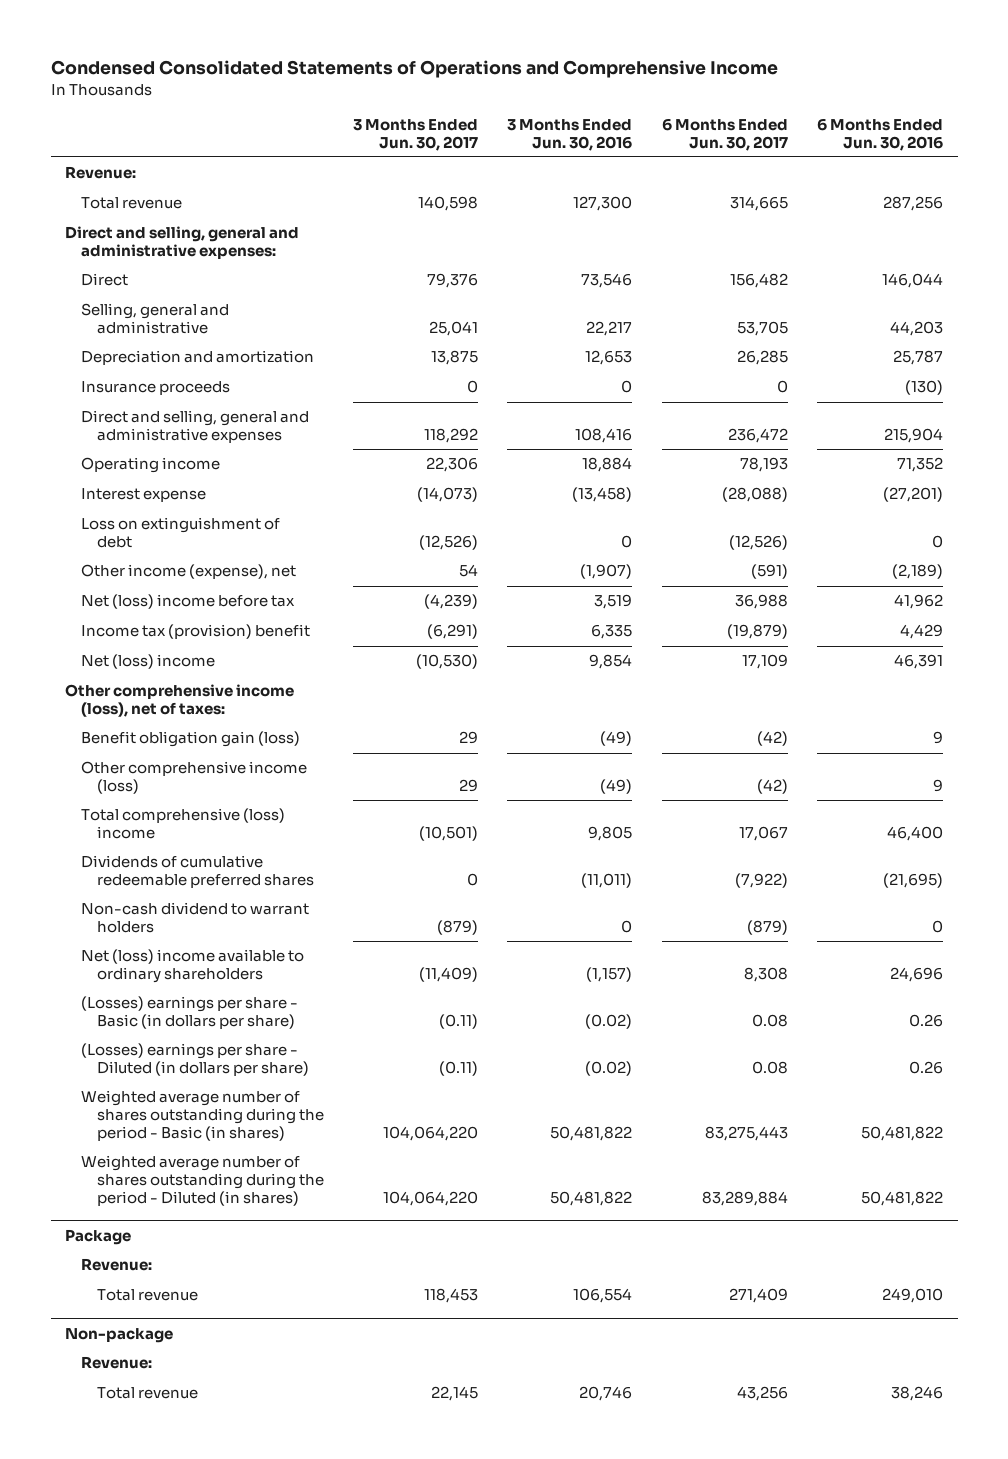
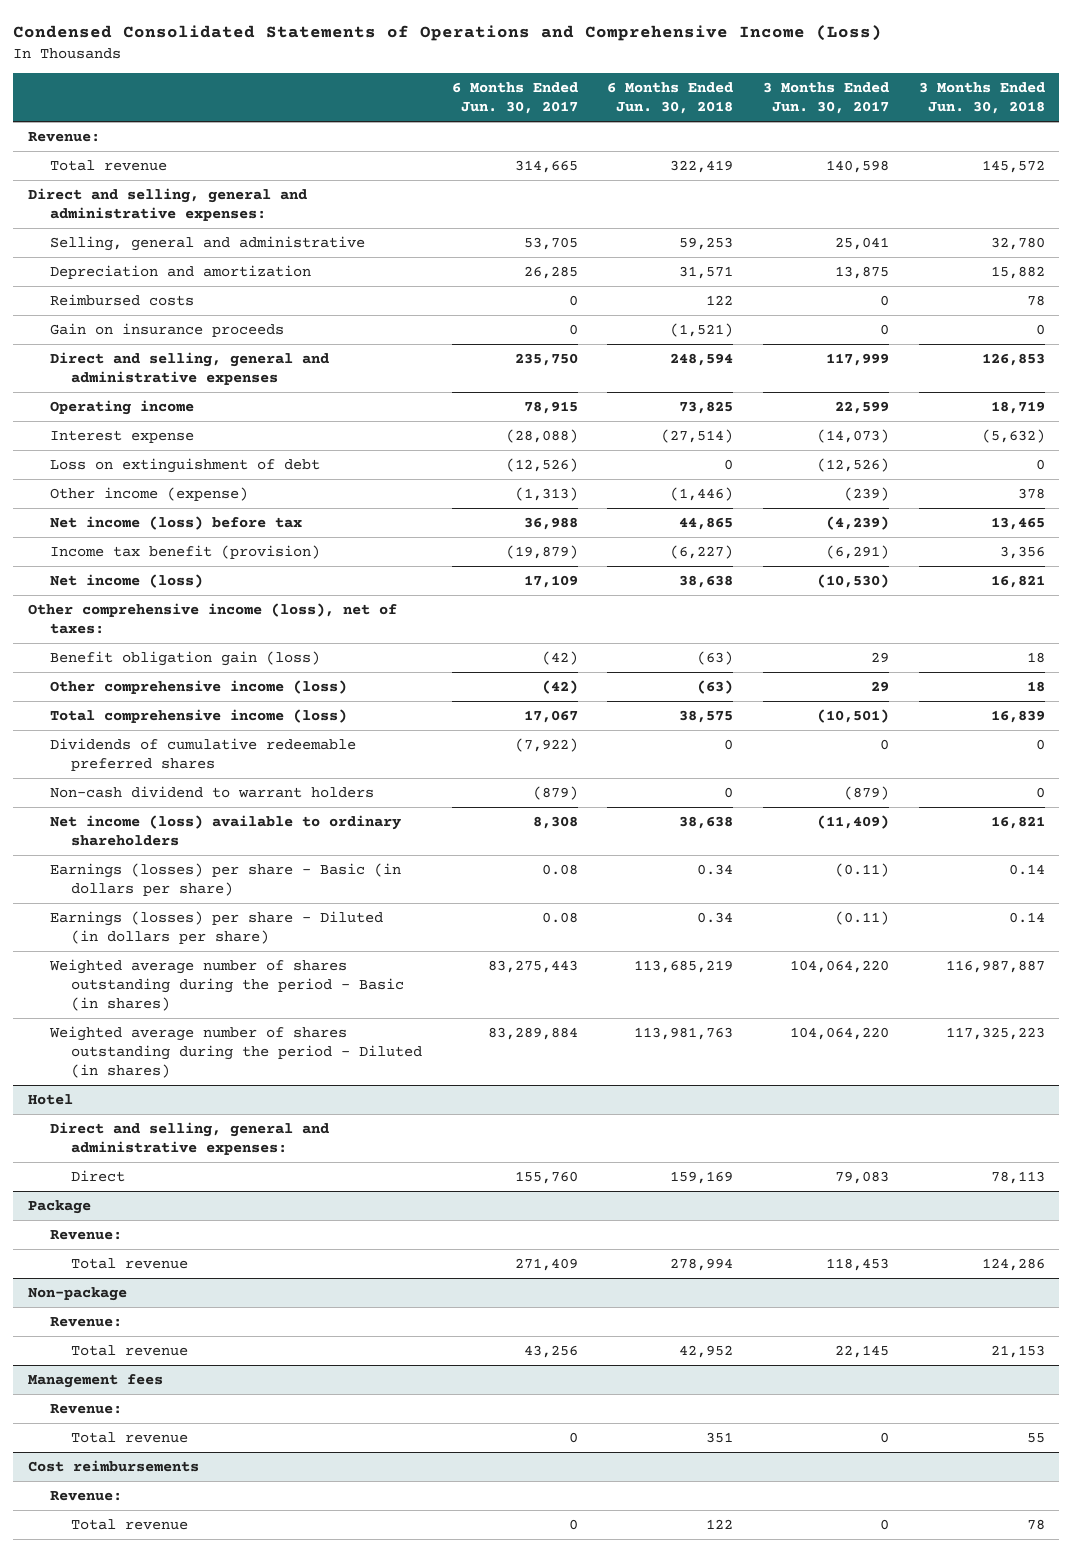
[50,60,778,79] Condensed Consolidated Statements of Operations and Comprehensive Income -> [13,25,883,42] Condensed Consolidated Statements of Operations and Comprehensive Income (Loss)
[507,119,633,151] 3 Months Ended Jun. 30, 2016 -> none
[817,118,944,151] 6 Months Ended Jun. 30, 2016 -> none
none -> [607,82,734,115] 6 Months Ended Jun. 30, 2018
none -> [918,82,1045,115] 3 Months Ended Jun. 30, 2018
[81,273,129,287] Direct -> none
none -> [49,294,194,307] Reimbursed costs
[81,381,231,396] Insurance proceeds -> [49,323,284,338] Gain on insurance proceeds
[424,428,479,444] 118,292 -> [825,353,889,367] 117,999
[727,428,788,444] 236,472 -> [514,353,578,367] 235,750
[426,457,479,473] 22,306 -> [834,401,889,415] 22,599
[739,457,788,473] 78,193 -> [523,401,578,415] 78,915
[81,564,297,580] Other income (expense), net -> [49,487,248,502] Other income (expense)
[459,564,479,578] 54 -> [843,487,889,502] (239)
[750,564,788,580] (591) -> [514,487,578,502] (1,313)
[81,594,296,610] Net (loss) income before tax -> [49,516,302,531] Net income (loss) before tax
[81,624,311,640] Income tax (provision) benefit -> [49,545,320,560] Income tax benefit (provision)
[81,654,216,670] Net (loss) income -> [49,574,203,589] Net income (loss)
[81,808,286,840] Total comprehensive (loss) income -> [49,709,347,724] Total comprehensive income (loss)
[81,949,305,984] Net (loss) income available to ordinary shareholders -> [49,815,401,847] Net income (loss) available to ordinary shareholders
[81,996,299,1030] (Losses) earnings per share - Basic (in dollars per share) -> [49,863,401,897] Earnings (losses) per share - Basic (in dollars per share)
[81,1043,309,1077] (Losses) earnings per share - Diluted (in dollars per share) -> [49,911,383,945] Earnings (losses) per share - Diluted (in dollars per share)
none -> [28,1094,74,1106] Hotel
none -> [49,1122,329,1156] Direct and selling, general and administrative expenses:
none -> [70,1170,125,1183] Direct
none -> [28,1374,164,1389] Management fees
none -> [49,1404,122,1415] Revenue:
none -> [70,1432,188,1444] Total revenue
none -> [28,1460,200,1473] Cost reimbursements
none -> [49,1491,122,1502] Revenue:
none -> [70,1519,188,1531] Total revenue

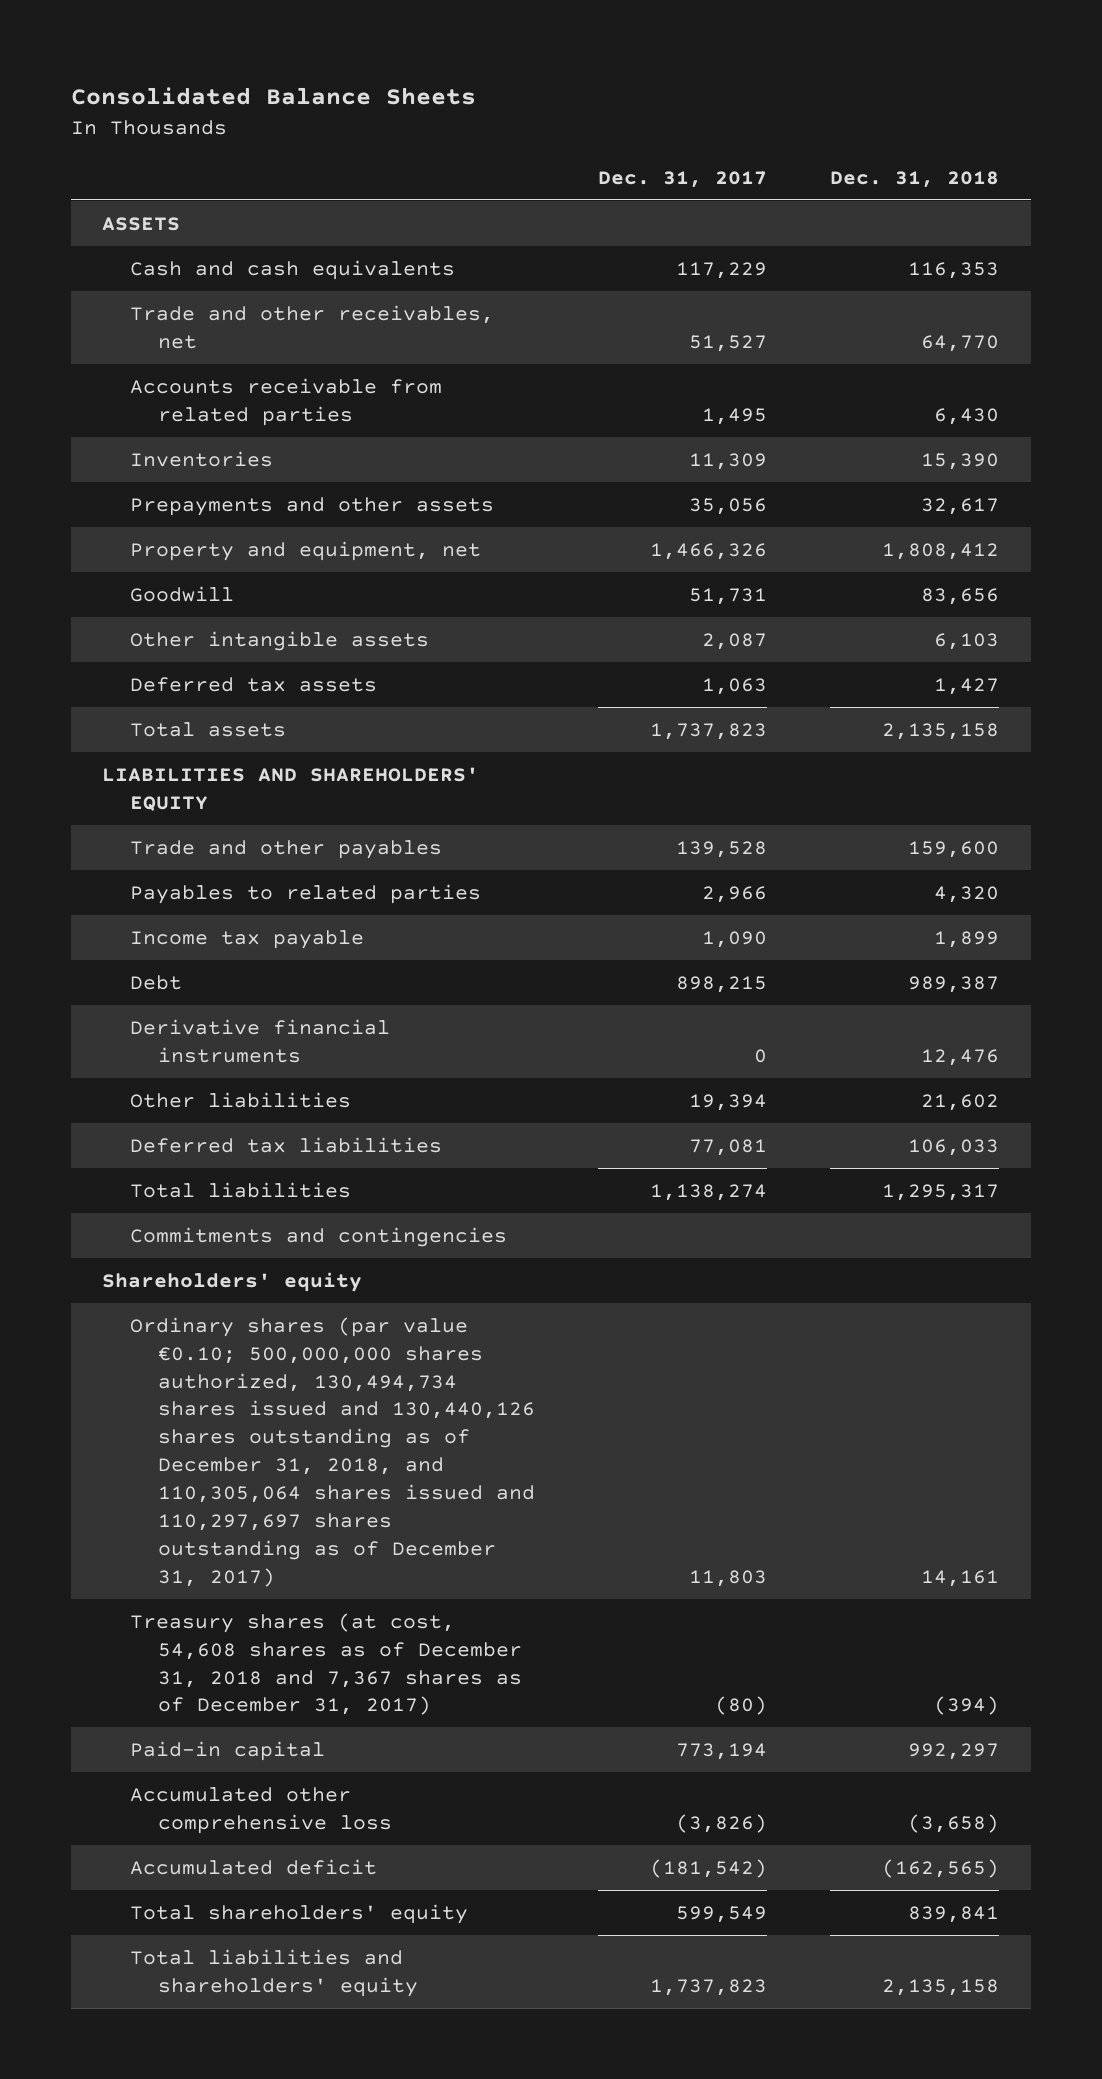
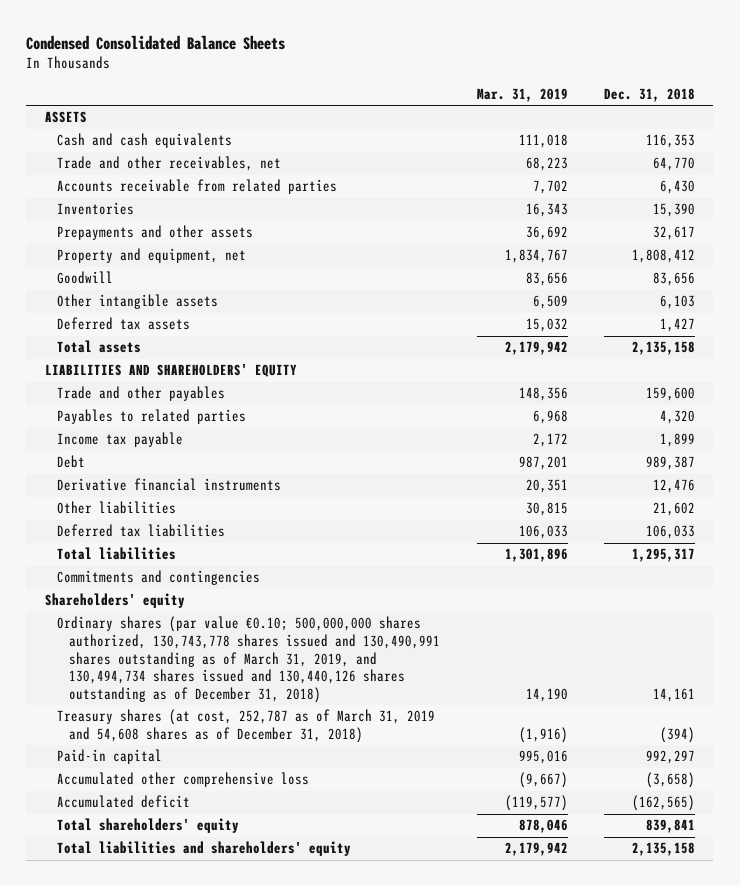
[70,87,476,106] Consolidated Balance Sheets -> [26,34,286,50] Condensed Consolidated Balance Sheets
[598,170,768,188] Dec. 31, 2017 -> none
none -> [476,88,568,103] Mar. 31, 2019
[130,1316,536,1587] Ordinary shares (par value €0.10; 500,000,000 shares authorized, 130,494,734 shares issued and 130,440,126 shares outstanding as of December 31, 2018, and 110,305,064 shares issued and 110,297,697 shares outstanding as of December 31, 2017) -> [56,616,440,703] Ordinary shares (par value €0.10; 500,000,000 shares authorized, 130,743,778 shares issued and 130,490,991 shares outstanding as of March 31, 2019, and 130,494,734 shares issued and 130,440,126 shares outstanding as of December 31, 2018)
[130,1612,523,1716] Treasury shares (at cost, 54,608 shares as of December 31, 2018 and 7,367 shares as of December 31, 2017) -> [56,709,435,744] Treasury shares (at cost, 252,787 as of March 31, 2019 and 54,608 shares as of December 31, 2018)

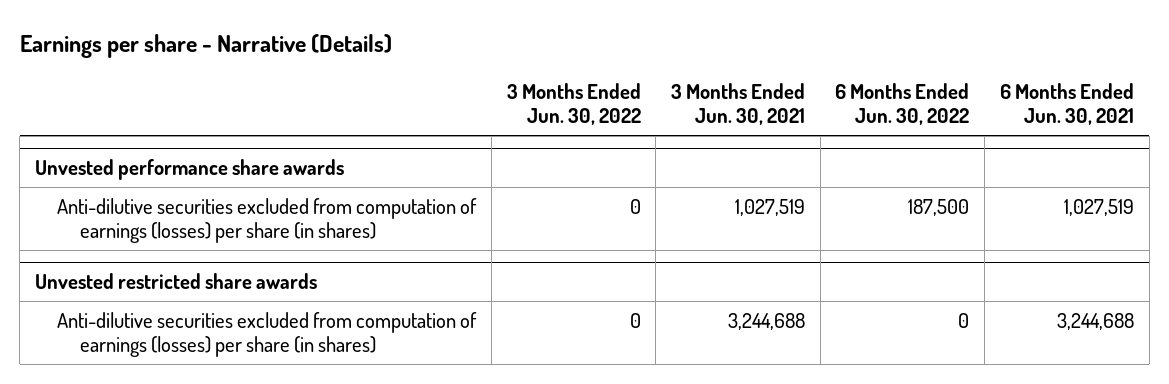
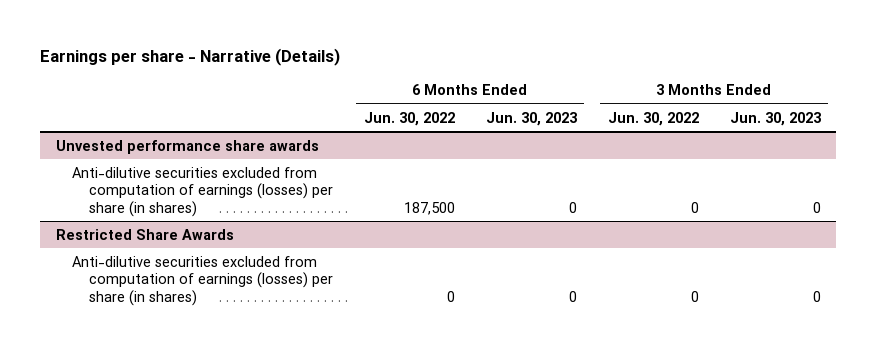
[671,82,806,126] 3 Months Ended Jun. 30, 2021 -> none
[999,82,1134,126] 6 Months Ended Jun. 30, 2021 -> none
none -> [485,111,577,126] Jun. 30, 2023
none -> [729,111,821,126] Jun. 30, 2023
[35,272,318,289] Unvested restricted share awards -> [55,228,234,240] Restricted Share Awards

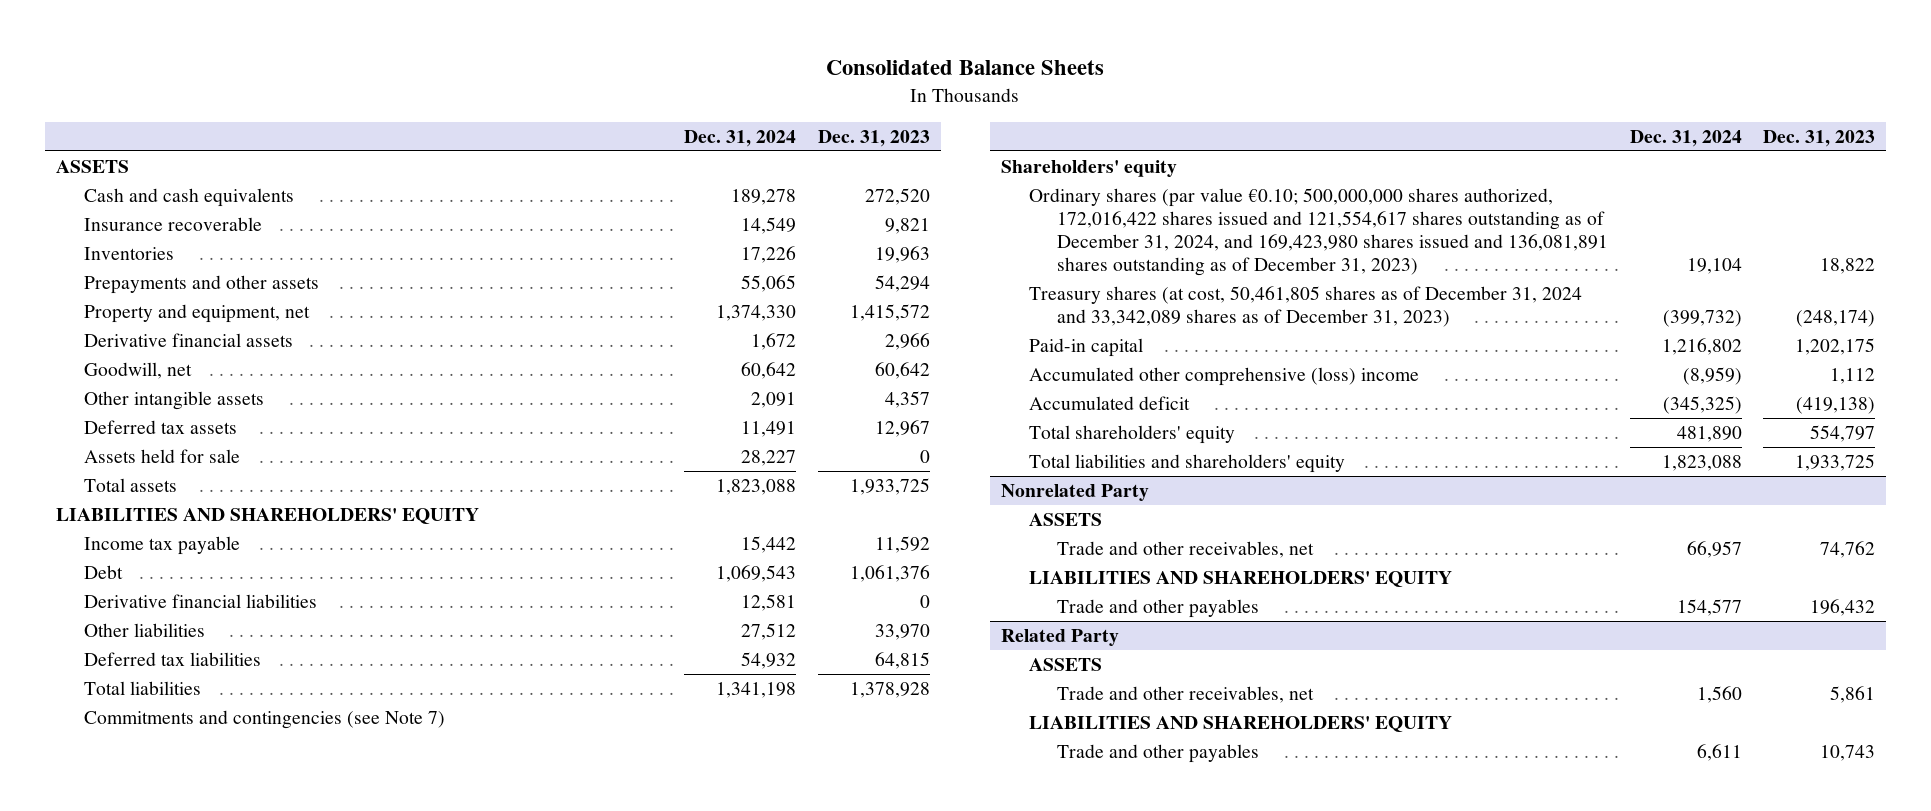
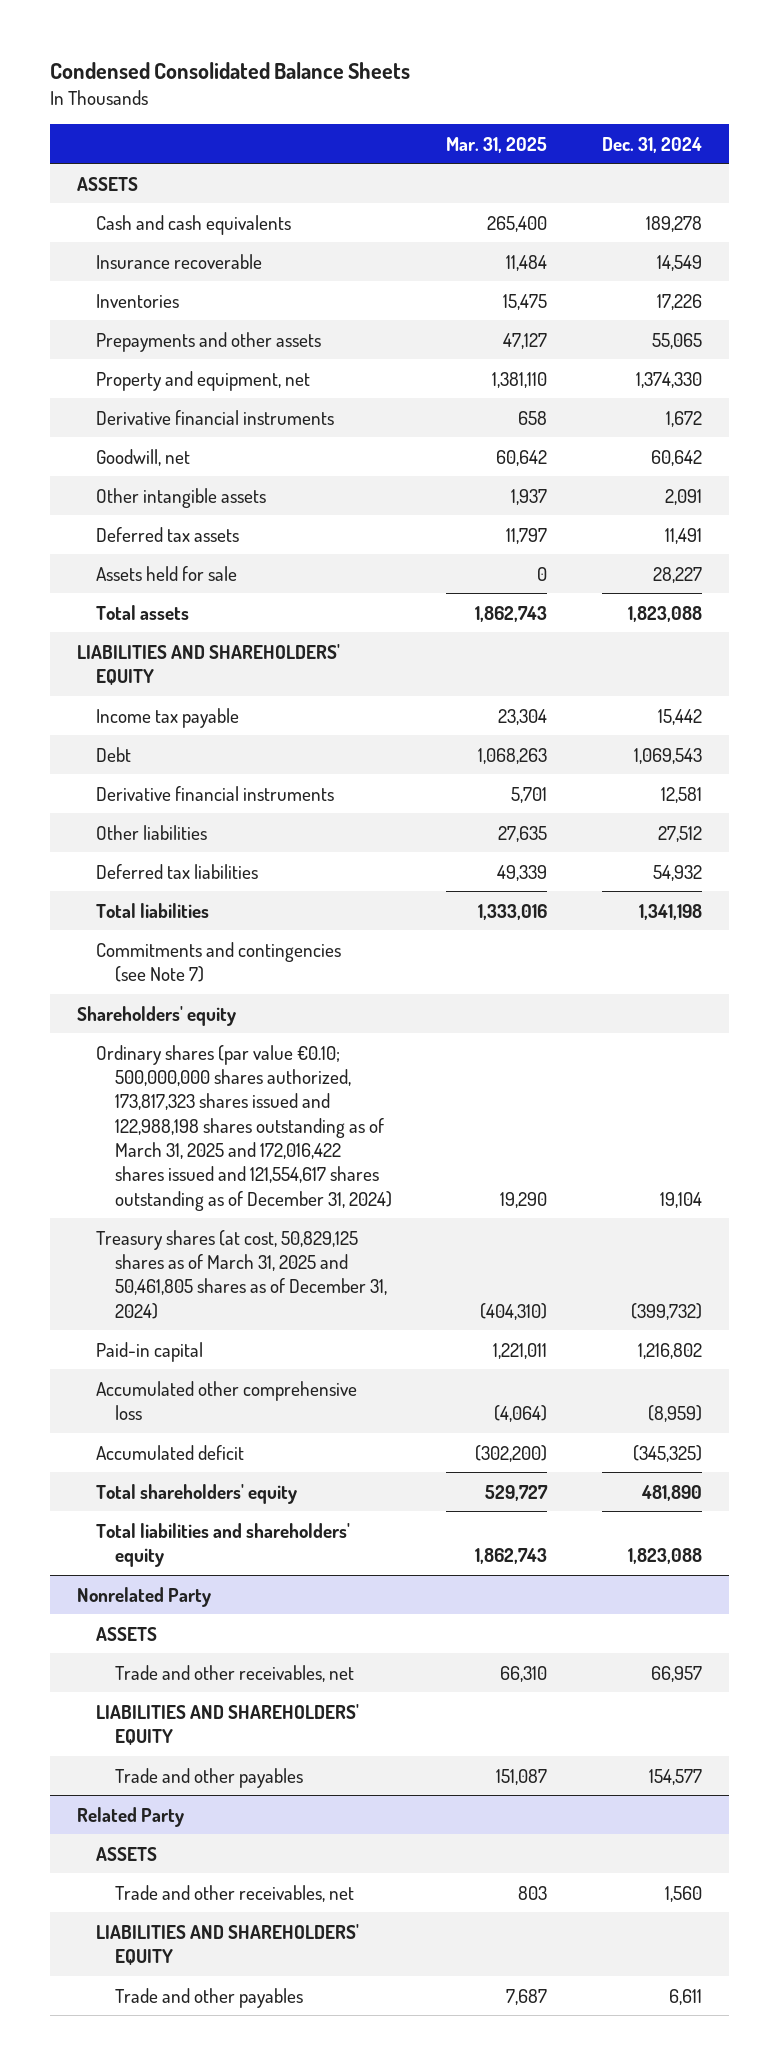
[826,60,1105,76] Consolidated Balance Sheets -> [49,62,410,80] Condensed Consolidated Balance Sheets
[818,129,931,147] Dec. 31, 2023 -> none
none -> [446,136,548,153] Mar. 31, 2025
[83,333,293,348] Derivative financial assets -> [95,409,334,425] Derivative financial instruments
[83,594,317,609] Derivative financial liabilities -> [95,785,334,801] Derivative financial instruments
[1028,188,1608,277] Ordinary shares (par value €0.10; 500,000,000 shares authorized, 172,016,422 shares issued and 121,554,617 shares outstanding as of December 31, 2024, and 169,423,980 shares issued and 136,081,891 shares outstanding as of December 31, 2023) -> [95,1044,392,1211] Ordinary shares (par value €0.10; 500,000,000 shares authorized, 173,817,323 shares issued and 122,988,198 shares outstanding as of March 31, 2025 and 172,016,422 shares issued and 121,554,617 shares outstanding as of December 31, 2024)
[1028,286,1582,328] Treasury shares (at cost, 50,461,805 shares as of December 31, 2024 and 33,342,089 shares as of December 31, 2023) -> [95,1229,387,1319] Treasury shares (at cost, 50,829,125 shares as of March 31, 2025 and 50,461,805 shares as of December 31, 2024)
[1028,367,1419,387] Accumulated other comprehensive (loss) income -> [95,1380,357,1420] Accumulated other comprehensive loss

